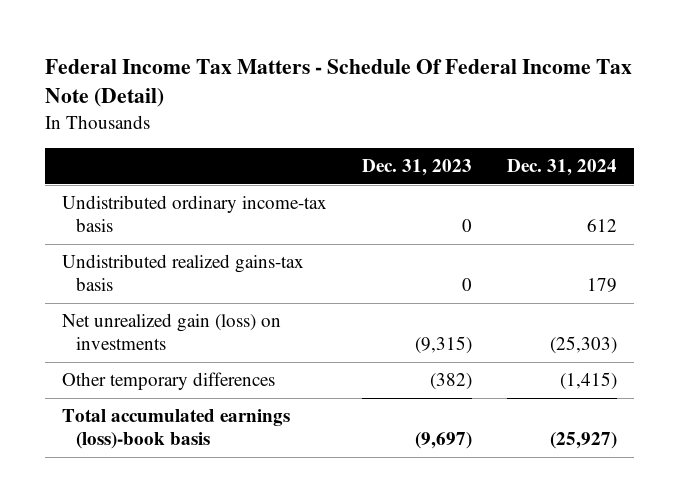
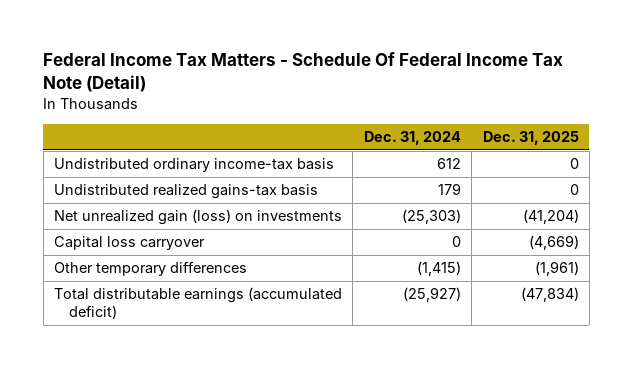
[361,158,472,176] Dec. 31, 2023 -> none
none -> [482,131,579,146] Dec. 31, 2025
none -> [54,236,206,251] Capital loss carryover
[62,409,291,449] Total accumulated earnings (loss)-book basis -> [54,287,343,320] Total distributable earnings (accumulated deficit)

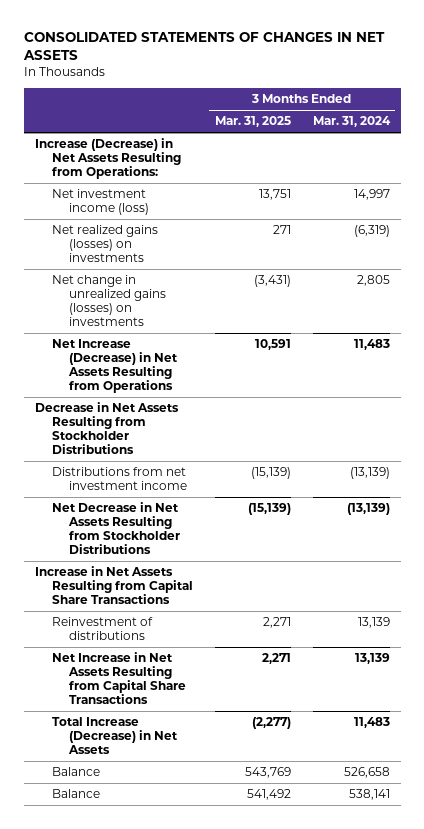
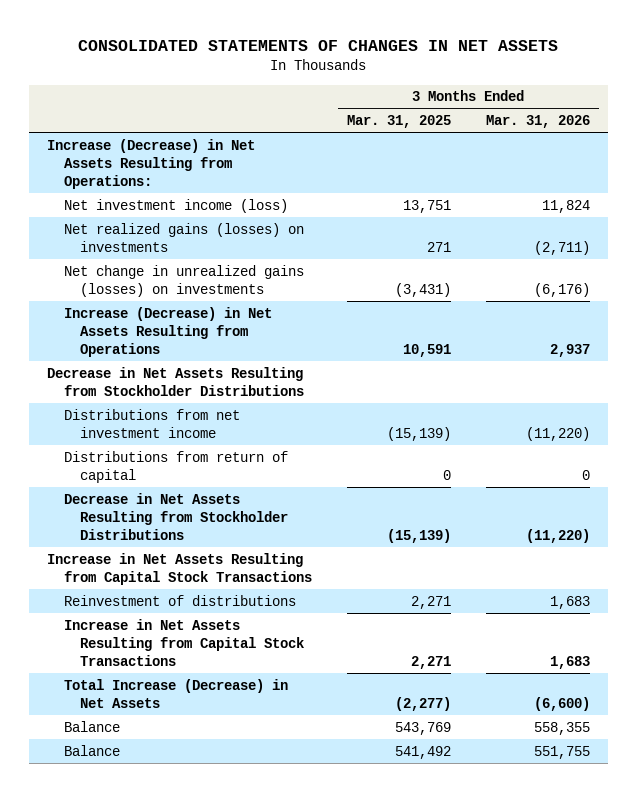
[312,116,391,128] Mar. 31, 2024 -> none
none -> [485,115,590,129] Mar. 31, 2026
[51,339,178,393] Net Increase (Decrease) in Net Assets Resulting from Operations -> [63,306,272,358] Increase (Decrease) in Net Assets Resulting from Operations
none -> [63,450,288,483] Distributions from return of capital
[51,502,180,554] Net Decrease in Net Assets Resulting from Stockholder Distributions -> [63,492,289,541] Decrease in Net Assets Resulting from Stockholder Distributions
[34,566,193,604] Increase in Net Assets Resulting from Capital Share Transactions -> [46,552,312,585] Increase in Net Assets Resulting from Capital Stock Transactions
[51,652,186,704] Net Increase in Net Assets Resulting from Capital Share Transactions -> [63,618,305,667] Increase in Net Assets Resulting from Capital Stock Transactions

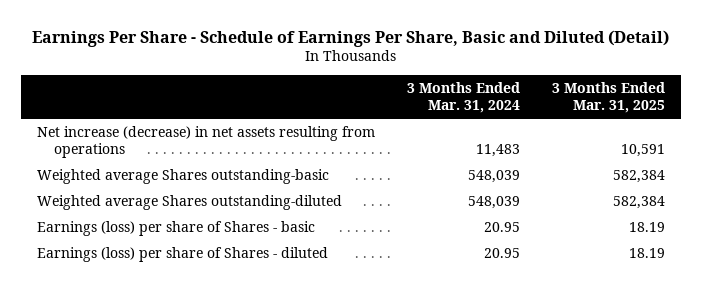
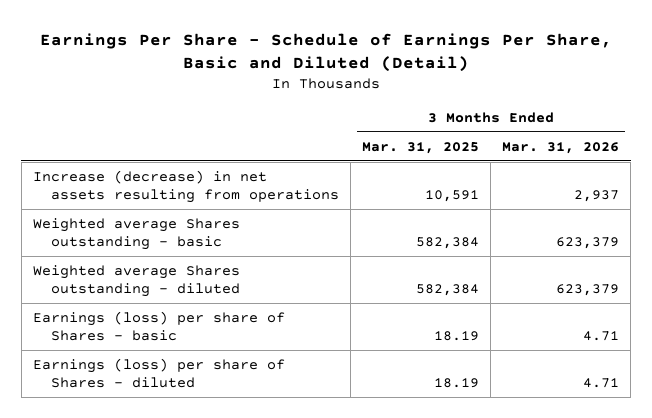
[406,82,520,114] 3 Months Ended Mar. 31, 2024 -> none
none -> [502,141,620,154] Mar. 31, 2026
[37,126,376,159] Net increase (decrease) in net assets resulting from operations -> [32,169,340,203] Increase (decrease) in net assets resulting from operations
[37,169,330,185] Weighted average Shares outstanding-basic -> [32,217,240,250] Weighted average Shares outstanding - basic
[37,195,343,211] Weighted average Shares outstanding-diluted -> [32,264,241,297] Weighted average Shares outstanding - diluted

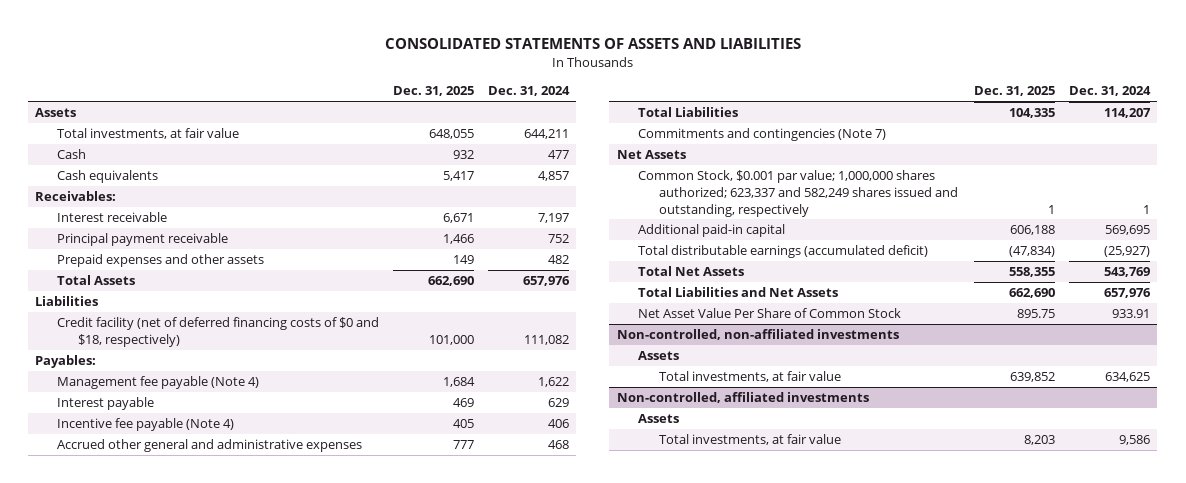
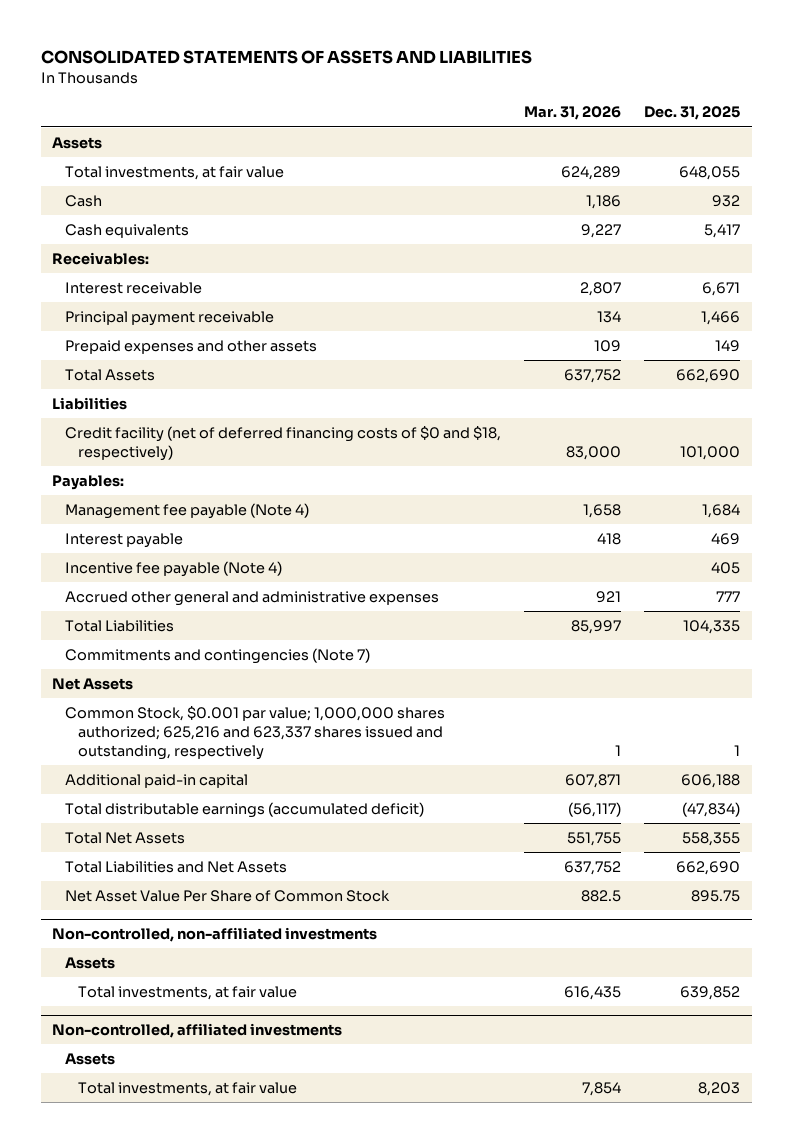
[488,86,571,97] Dec. 31, 2024 -> none
none -> [524,106,622,121] Mar. 31, 2026
[637,170,958,217] Common Stock, $0.001 par value; 1,000,000 shares authorized; 623,337 and 582,249 shares issued and outstanding, respectively -> [65,705,446,760] Common Stock, $0.001 par value; 1,000,000 shares authorized; 625,216 and 623,337 shares issued and outstanding, respectively

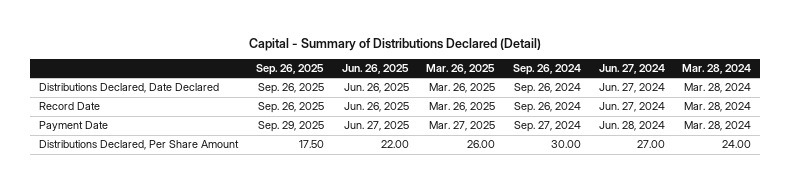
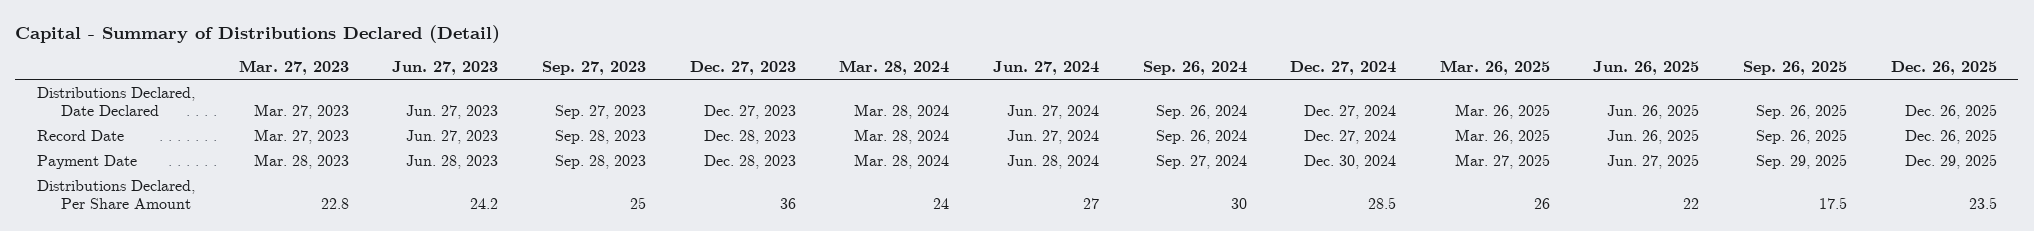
none -> [238,60,349,76] Mar. 27, 2023
none -> [392,61,499,76] Jun. 27, 2023
none -> [542,61,647,76] Sep. 27, 2023
none -> [689,61,796,76] Dec. 27, 2023
none -> [1290,61,1397,76] Dec. 27, 2024
none -> [1890,61,1997,76] Dec. 26, 2025
[298,140,324,149] 17.50 -> [1819,197,1848,210] 17.5
[380,140,409,149] 22.00 -> [1683,198,1700,210] 22
[467,140,496,149] 26.00 -> [1533,198,1550,210] 26
[551,140,582,149] 30.00 -> [1230,198,1247,210] 30
[636,140,665,149] 27.00 -> [1082,198,1099,210] 27
[722,140,752,149] 24.00 -> [933,198,950,210] 24

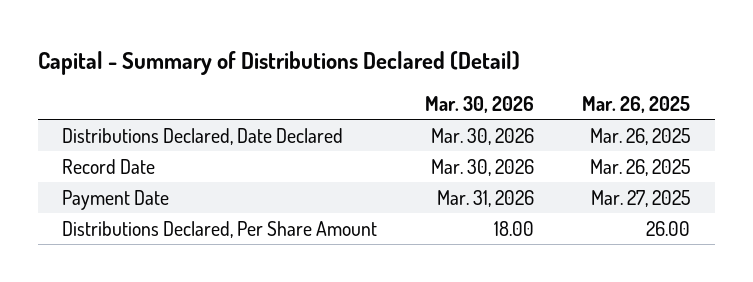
[238,60,349,76] Mar. 27, 2023 -> none
[392,61,499,76] Jun. 27, 2023 -> none
[542,61,647,76] Sep. 27, 2023 -> none
[689,61,796,76] Dec. 27, 2023 -> none
[839,60,950,76] Mar. 28, 2024 -> none
[992,61,1099,76] Jun. 27, 2024 -> none
[1142,61,1247,76] Sep. 26, 2024 -> none
[1290,61,1397,76] Dec. 27, 2024 -> none
[1593,61,1700,76] Jun. 26, 2025 -> none
[1743,61,1848,76] Sep. 26, 2025 -> none
[1890,61,1997,76] Dec. 26, 2025 -> none
none -> [425,95,535,113] Mar. 30, 2026
[1533,198,1550,210] 26 -> [646,220,691,236] 26.00

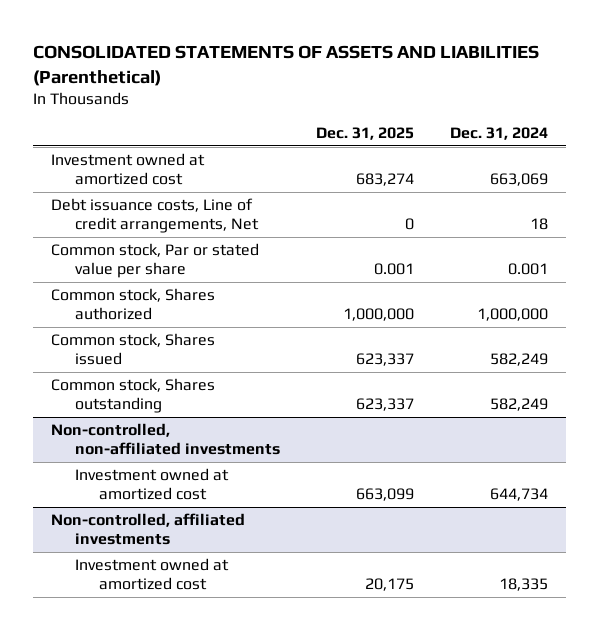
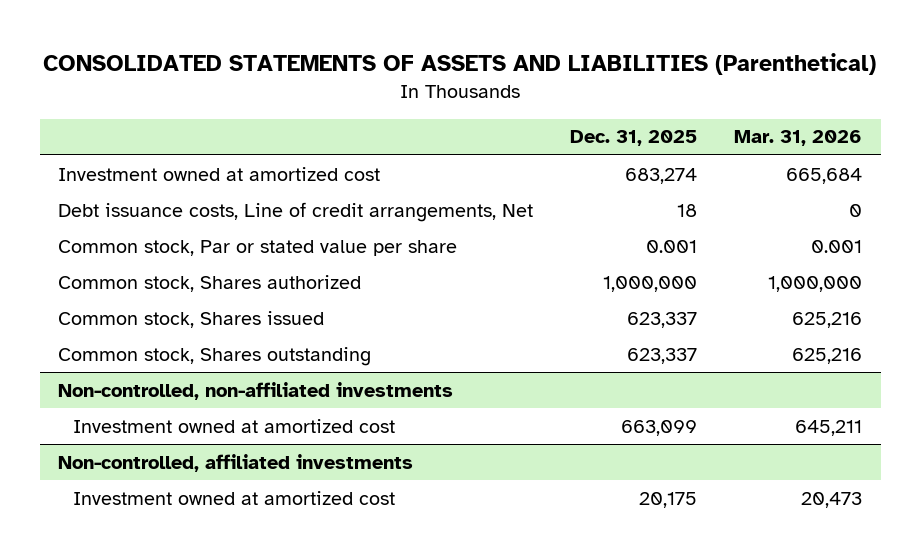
[449,127,548,141] Dec. 31, 2024 -> none
none -> [734,130,863,147] Mar. 31, 2026
[404,218,414,231] 0 -> [677,203,698,217] 18

